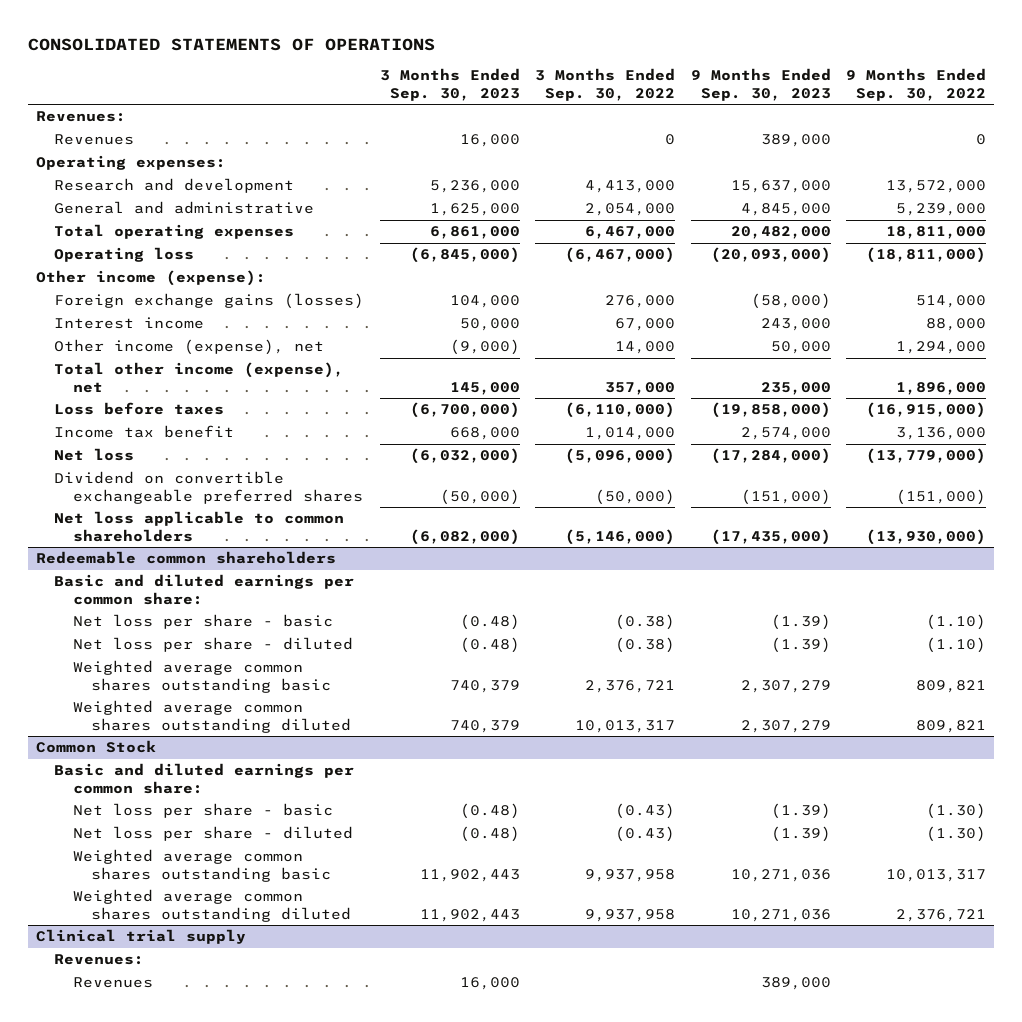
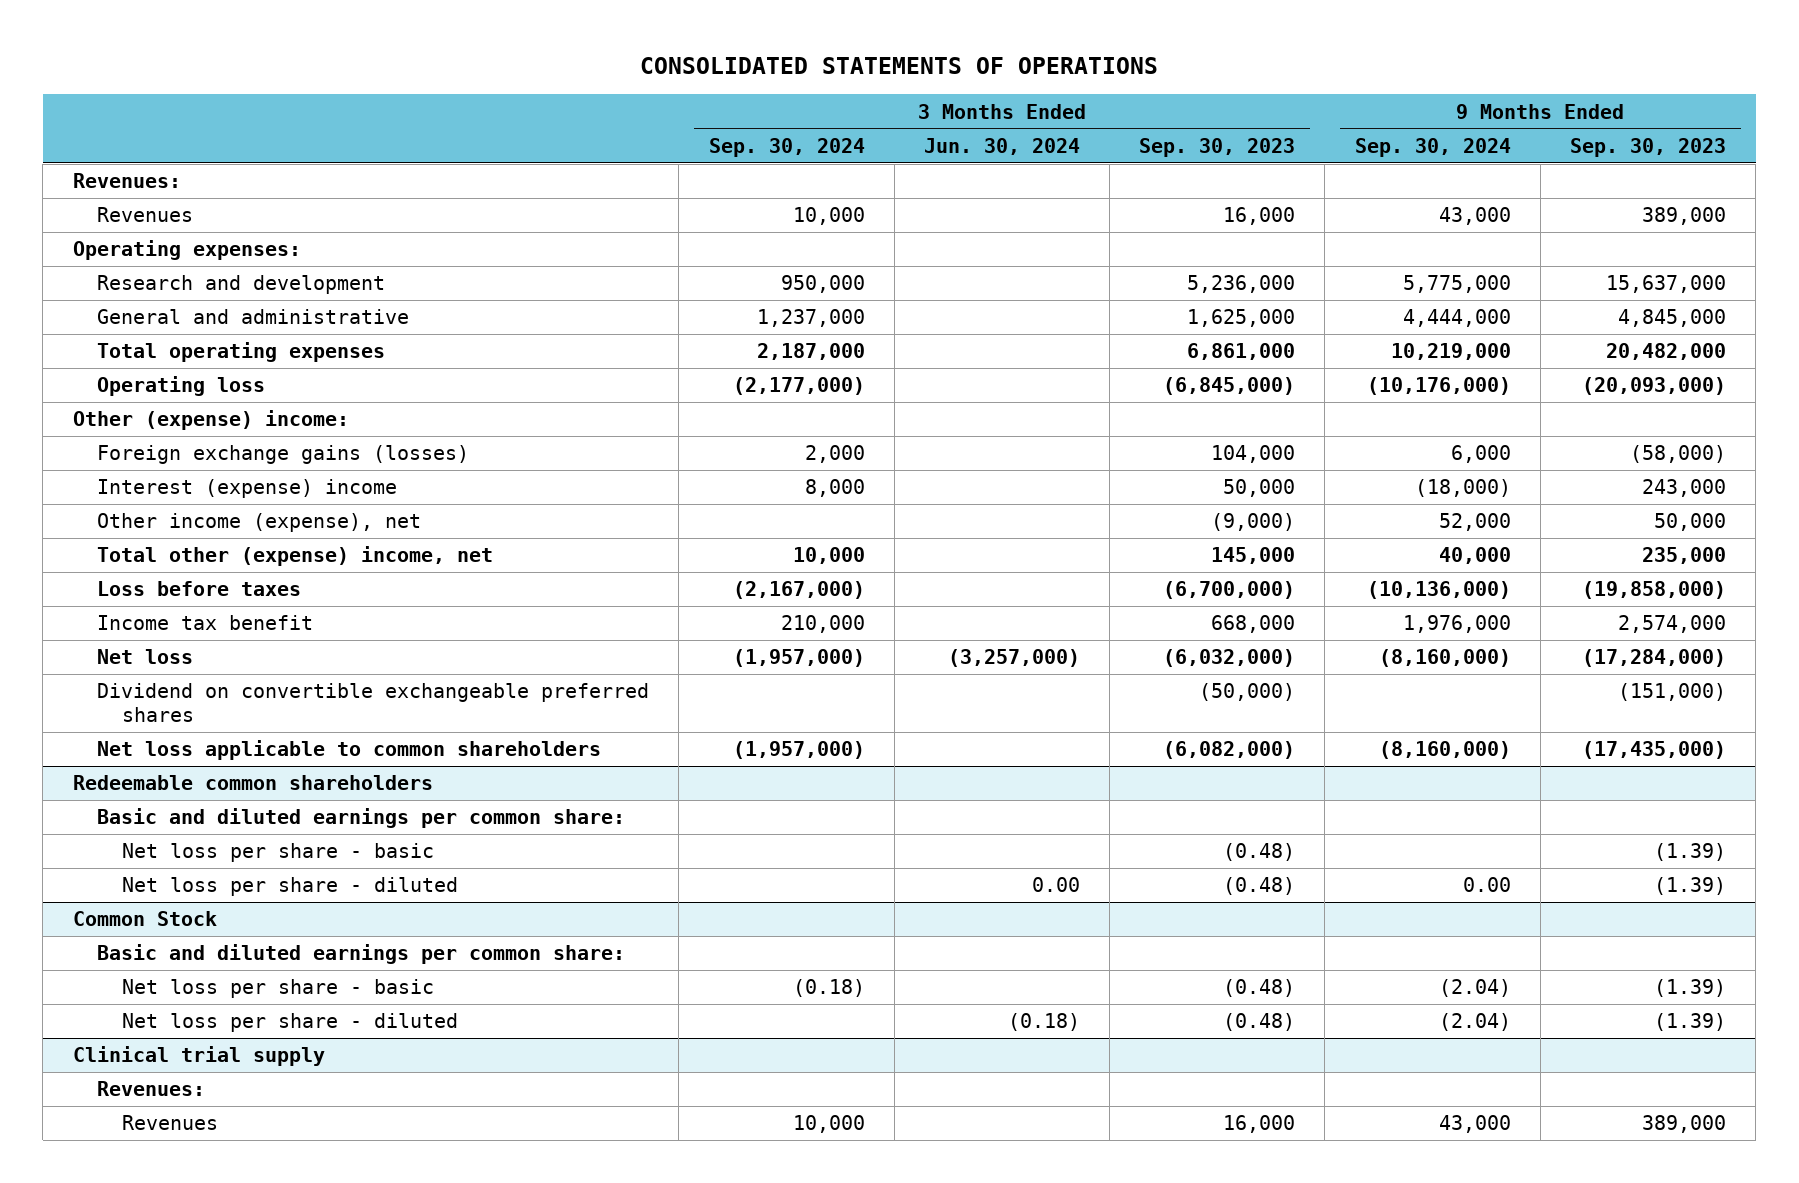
[535,68,676,101] 3 Months Ended Sep. 30, 2022 -> none
[846,68,987,101] 9 Months Ended Sep. 30, 2022 -> none
none -> [708,137,865,157] Sep. 30, 2024
none -> [923,137,1080,155] Jun. 30, 2024
none -> [1354,137,1511,157] Sep. 30, 2024
[35,270,266,287] Other income (expense): -> [72,410,349,431] Other (expense) income:
[54,317,205,330] Interest income -> [97,479,398,499] Interest (expense) income
[54,362,345,393] Total other income (expense), net -> [97,546,494,567] Total other (expense) income, net
[72,660,332,693] Weighted average common shares outstanding basic -> none
[72,700,352,733] Weighted average common shares outstanding diluted -> none
[72,849,332,882] Weighted average common shares outstanding basic -> none
[72,889,352,922] Weighted average common shares outstanding diluted -> none

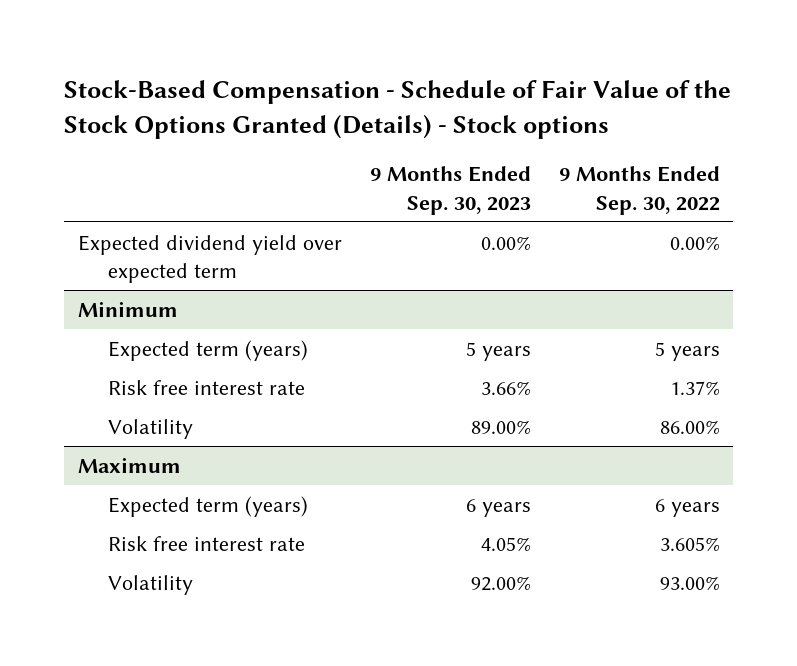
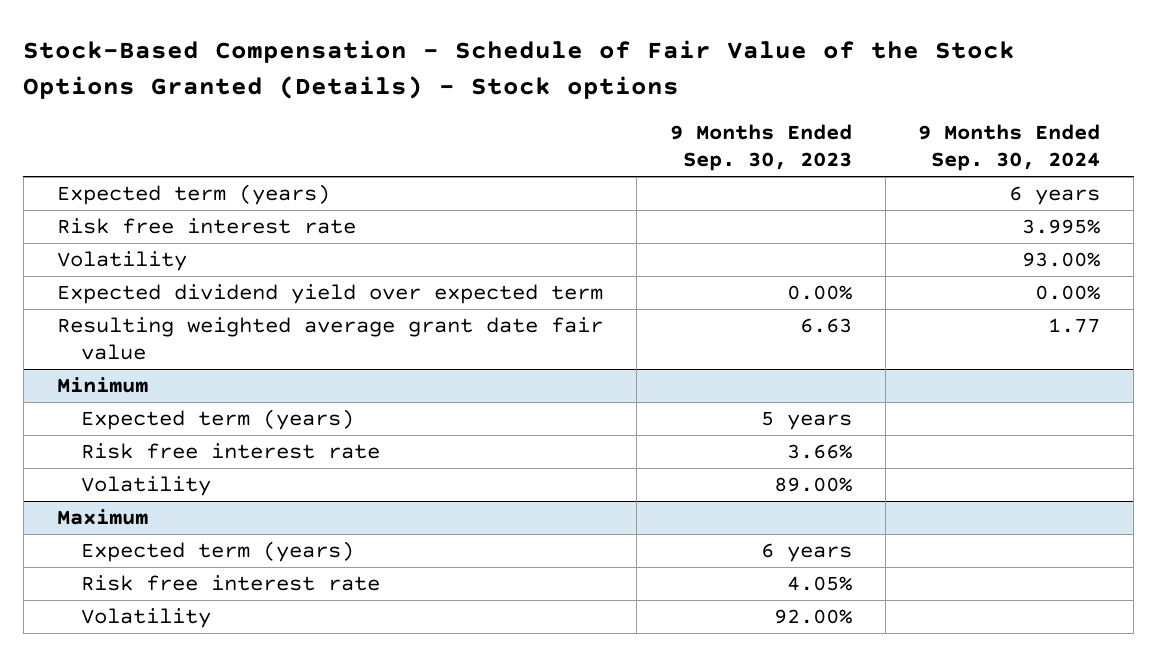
[558,166,720,215] 9 Months Ended Sep. 30, 2022 -> none
none -> [918,124,1101,172] 9 Months Ended Sep. 30, 2024
none -> [56,184,330,206] Expected term (years)
none -> [56,218,356,235] Risk free interest rate
none -> [56,251,187,272] Volatility
none -> [56,317,603,361] Resulting weighted average grant date fair value

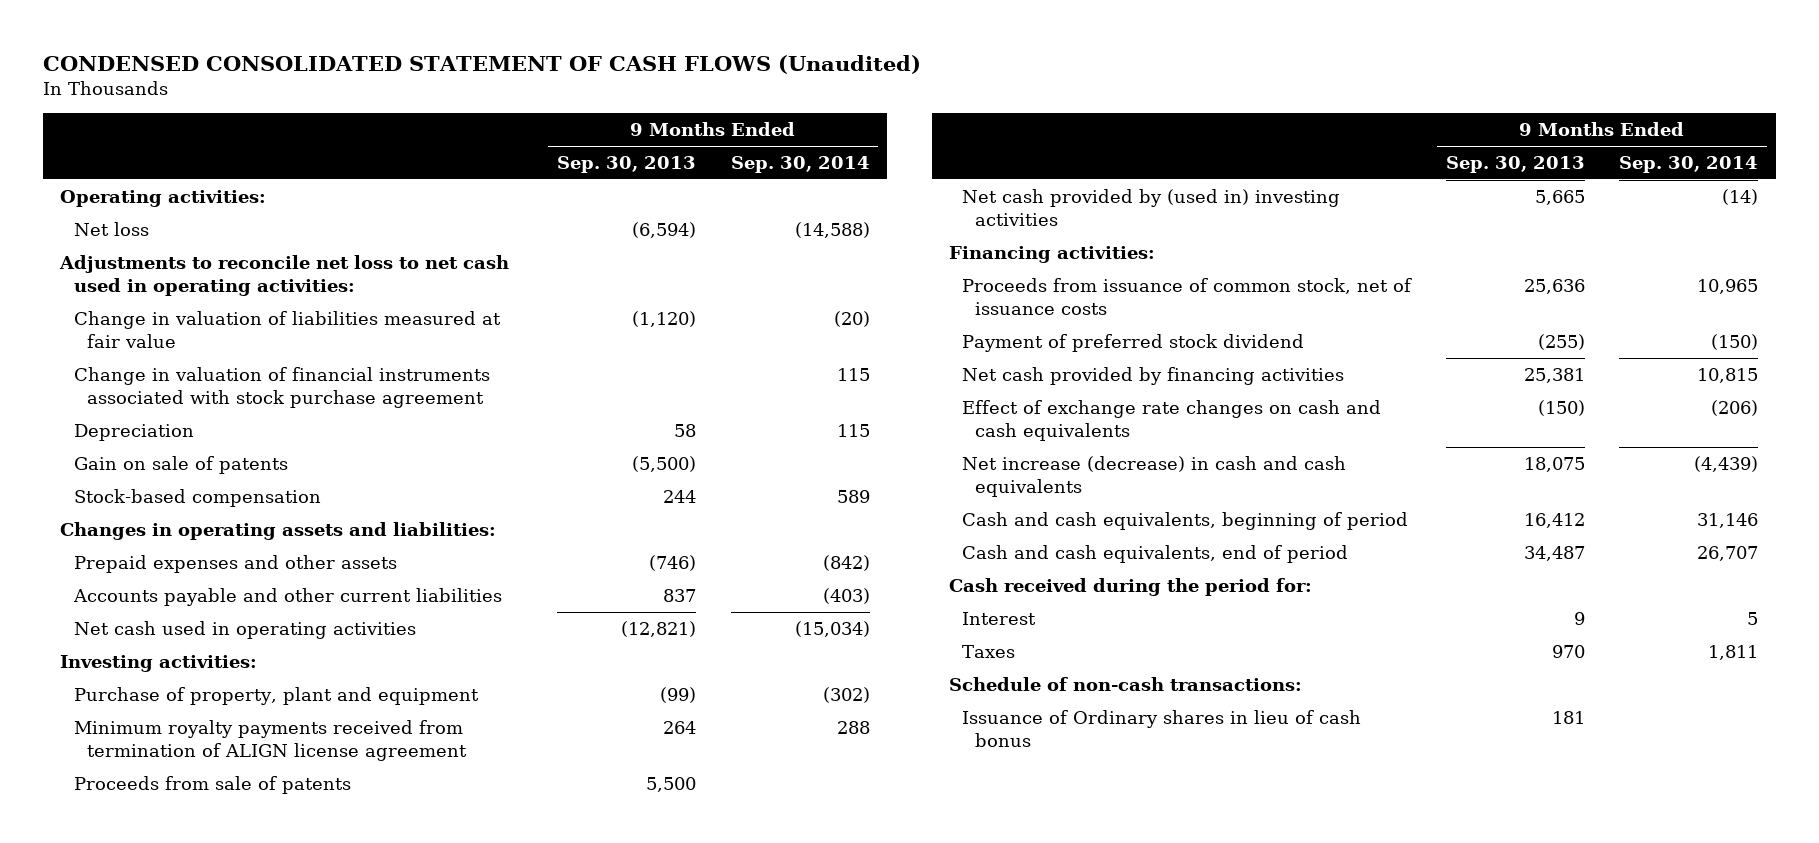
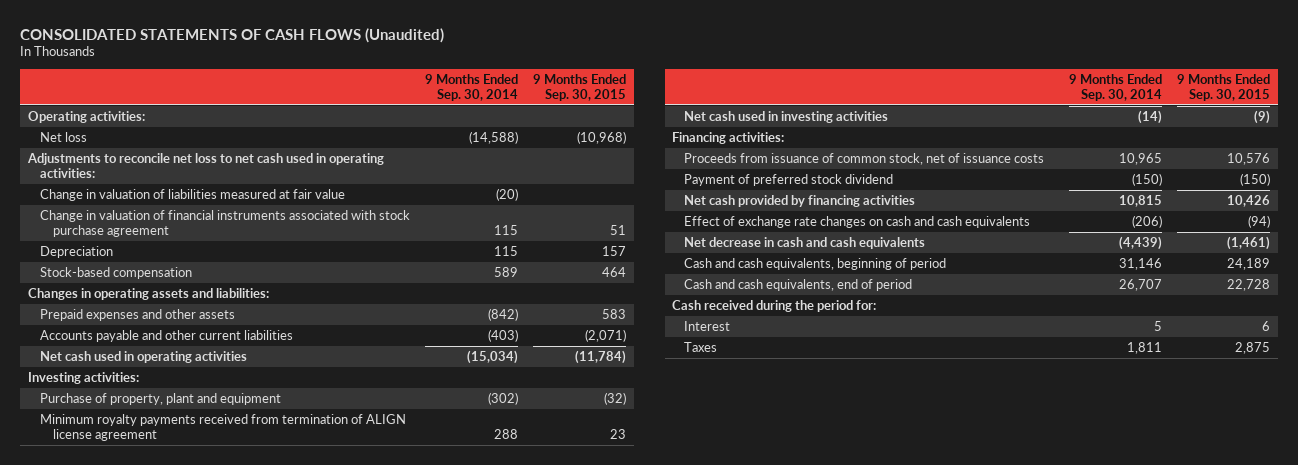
[43,55,922,75] CONDENSED CONSOLIDATED STATEMENT OF CASH FLOWS (Unaudited) -> [20,27,445,43] CONSOLIDATED STATEMENTS OF CASH FLOWS (Unaudited)
[557,155,697,173] Sep. 30, 2013 -> none
none -> [533,73,627,101] 9 Months Ended Sep. 30, 2015
[73,455,288,474] Gain on sale of patents -> none
[73,775,351,794] Proceeds from sale of patents -> none
[962,188,1341,227] Net cash provided by (used in) investing activities -> [684,111,889,124] Net cash used in investing activities
[962,455,1347,498] Net increase (decrease) in cash and cash equivalents -> [684,237,926,250] Net decrease in cash and cash equivalents
[949,676,1303,691] Schedule of non-cash transactions: -> none
[962,709,1362,748] Issuance of Ordinary shares in lieu of cash bonus -> none

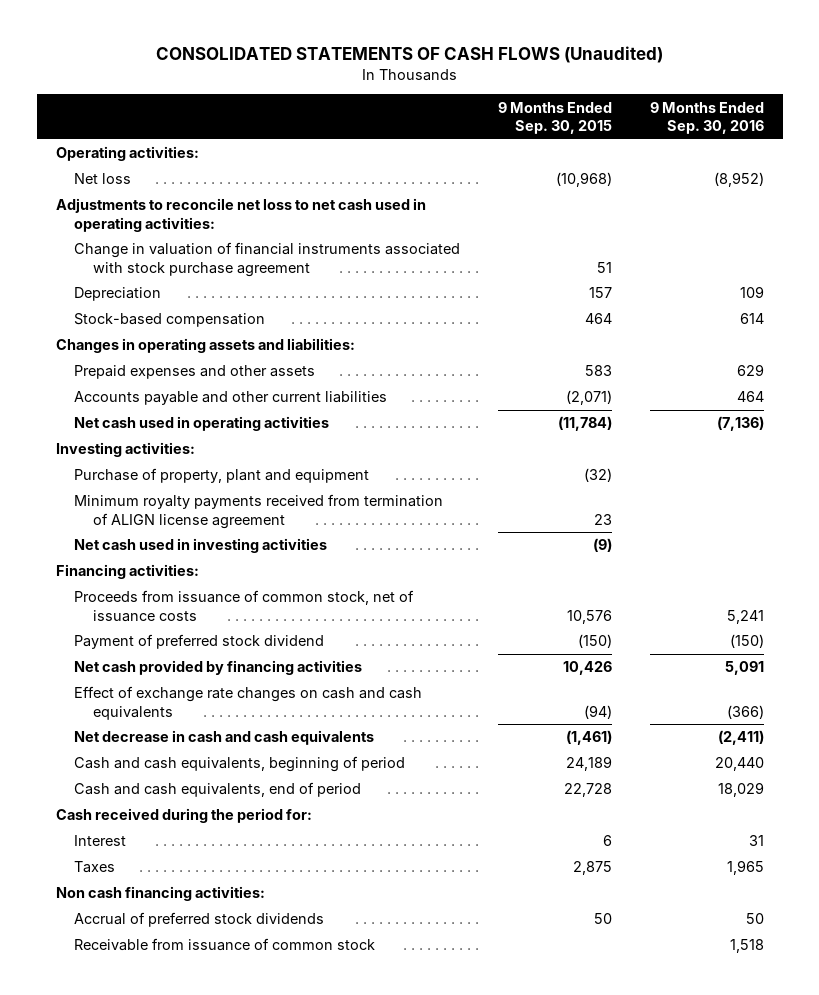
[425,73,519,101] 9 Months Ended Sep. 30, 2014 -> none
none -> [649,101,764,134] 9 Months Ended Sep. 30, 2016
[40,189,346,202] Change in valuation of liabilities measured at fair value -> none
none -> [55,886,265,902] Non cash financing activities:
none -> [74,912,325,928] Accrual of preferred stock dividends
none -> [74,938,376,952] Receivable from issuance of common stock

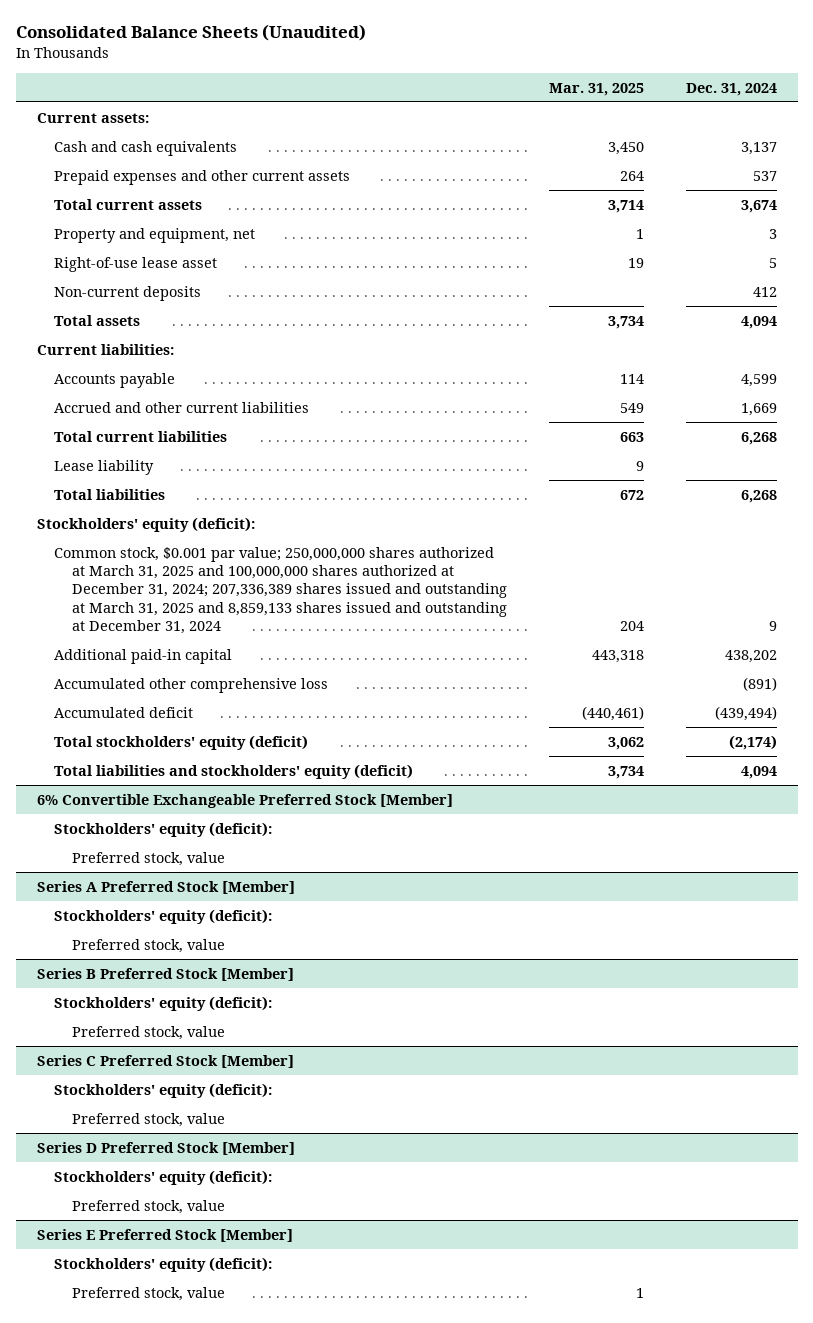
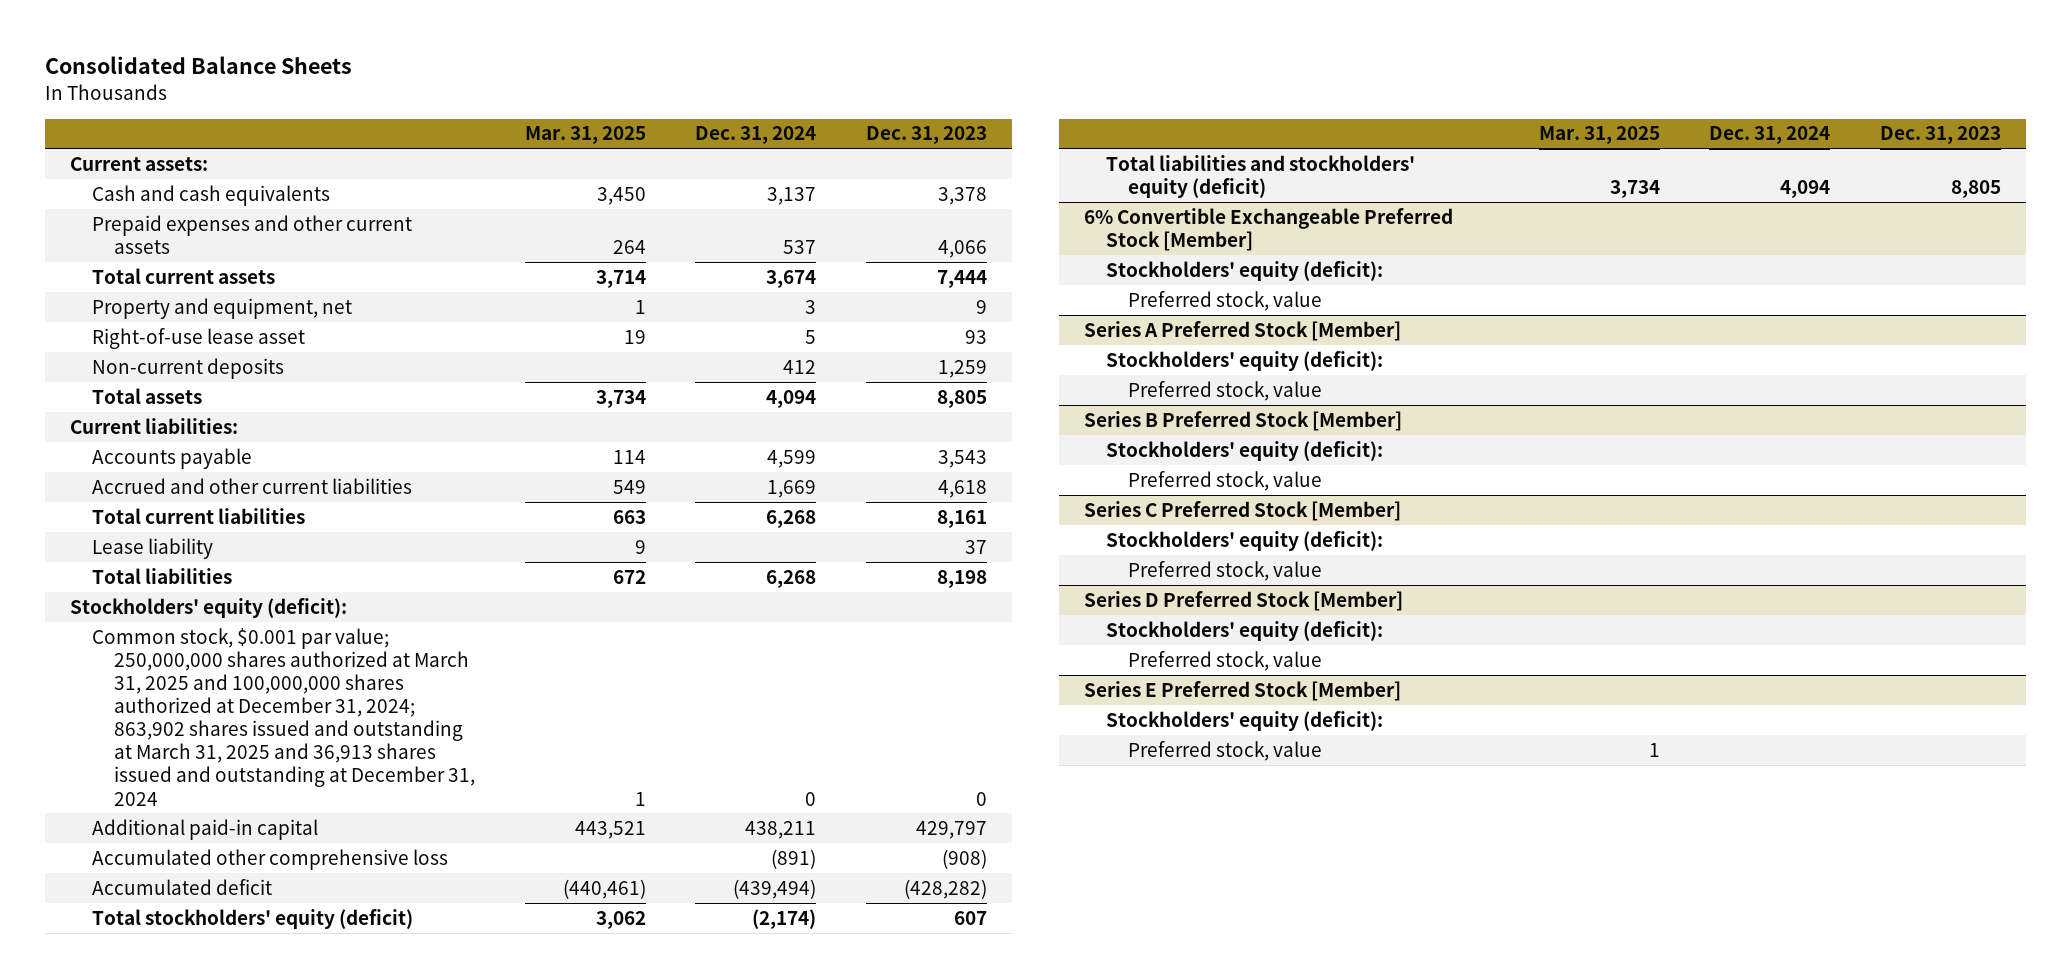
[15,24,366,42] Consolidated Balance Sheets (Unaudited) -> [45,56,353,75] Consolidated Balance Sheets
none -> [866,126,988,145] Dec. 31, 2023
[54,546,507,634] Common stock, $0.001 par value; 250,000,000 shares authorized at March 31, 2025 and 100,000,000 shares authorized at December 31, 2024; 207,336,389 shares issued and outstanding at March 31, 2025 and 8,859,133 shares issued and outstanding at December 31, 2024 -> [92,627,476,806] Common stock, $0.001 par value; 250,000,000 shares authorized at March 31, 2025 and 100,000,000 shares authorized at December 31, 2024; 863,902 shares issued and outstanding at March 31, 2025 and 36,913 shares issued and outstanding at December 31, 2024
[619,620,644,631] 204 -> [634,791,646,806] 1
[768,620,777,631] 9 -> [805,791,817,806] 0
[591,649,644,663] 443,318 -> [574,820,646,839] 443,521
[724,649,777,663] 438,202 -> [745,820,817,839] 438,211

